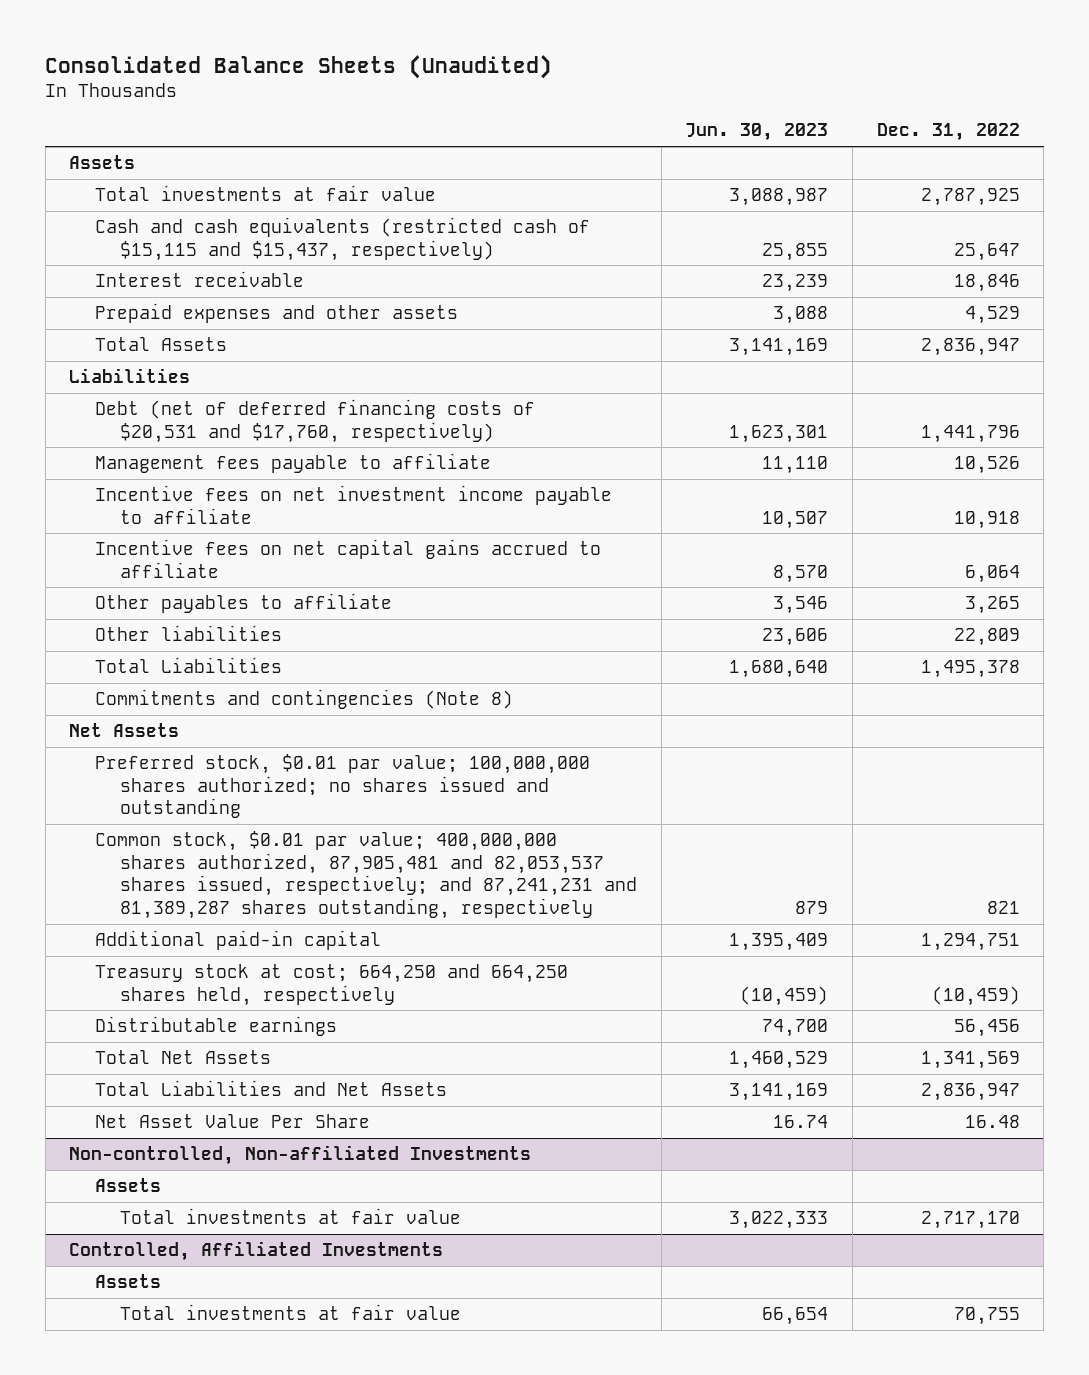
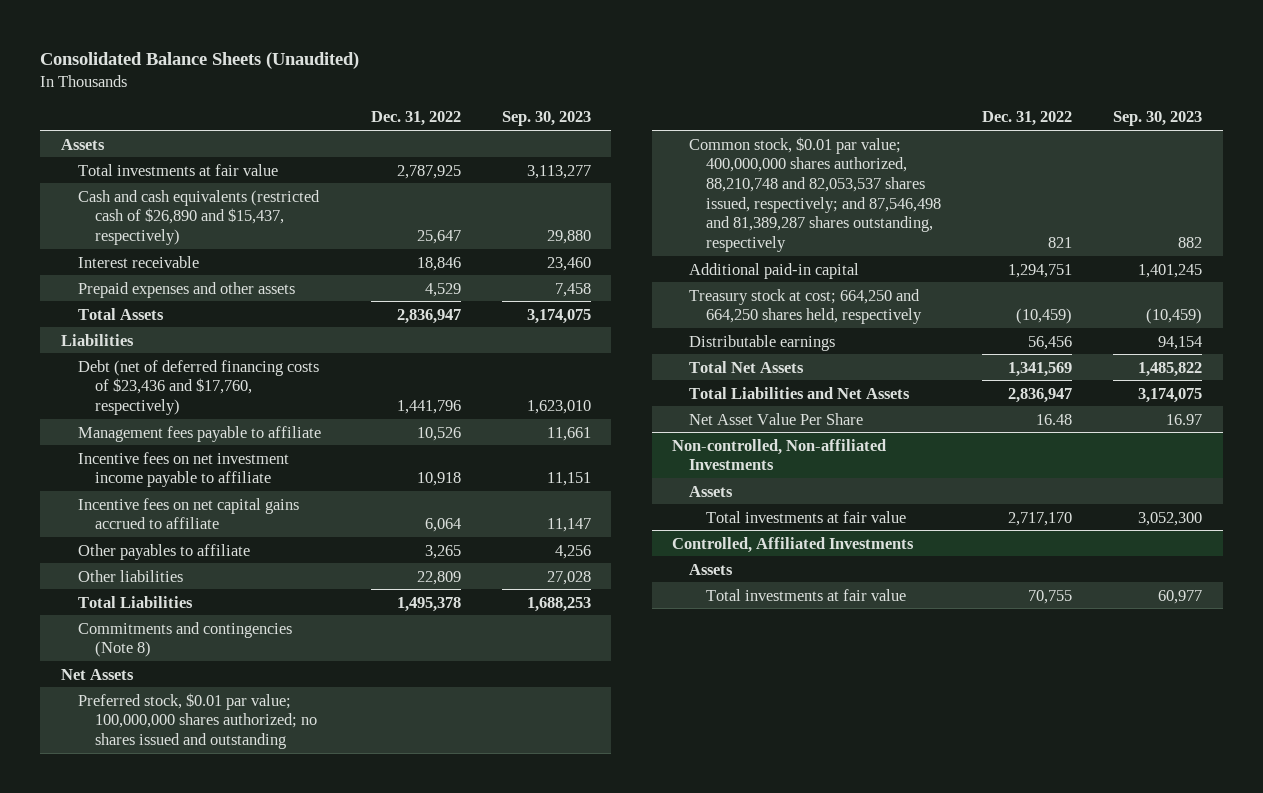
[685,123,829,142] Jun. 30, 2023 -> none
none -> [501,111,591,127] Sep. 30, 2023
[94,217,590,261] Cash and cash equivalents (restricted cash of $15,115 and $15,437, respectively) -> [77,189,320,245] Cash and cash equivalents (restricted cash of $26,890 and $15,437, respectively)
[94,399,535,443] Debt (net of deferred financing costs of $20,531 and $17,760, respectively) -> [77,359,319,415] Debt (net of deferred financing costs of $23,436 and $17,760, respectively)
[94,831,638,919] Common stock, $0.01 par value; 400,000,000 shares authorized, 87,905,481 and 82,053,537 shares issued, respectively; and 87,241,231 and 81,389,287 shares outstanding, respectively -> [689,136,942,253] Common stock, $0.01 par value; 400,000,000 shares authorized, 88,210,748 and 82,053,537 shares issued, respectively; and 87,546,498 and 81,389,287 shares outstanding, respectively

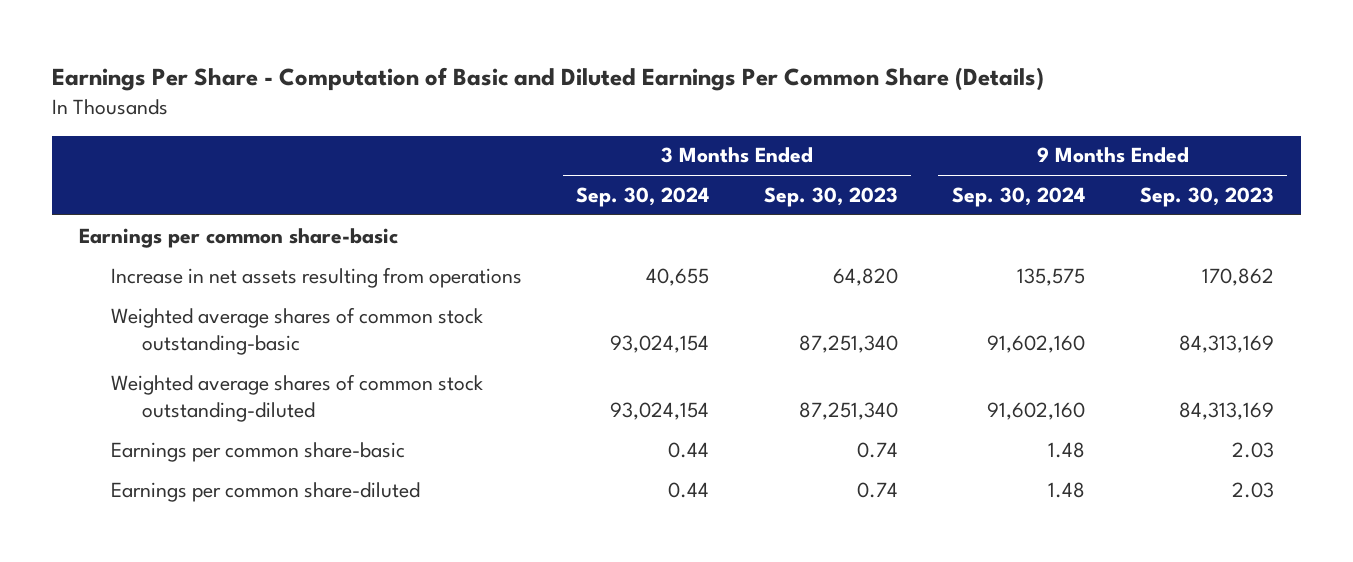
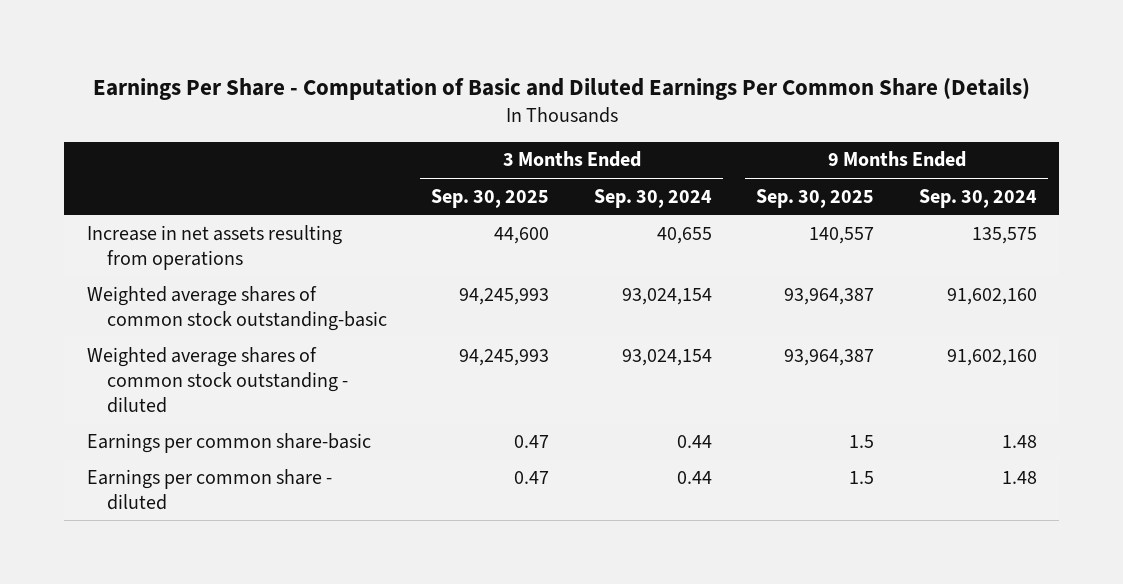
[763,187,898,208] Sep. 30, 2023 -> none
[1139,187,1274,208] Sep. 30, 2023 -> none
none -> [431,188,550,208] Sep. 30, 2025
none -> [756,188,875,208] Sep. 30, 2025
[79,227,399,248] Earnings per common share-basic -> none
[110,373,483,423] Weighted average shares of common stock outstanding-diluted -> [86,346,348,413] Weighted average shares of common stock outstanding - diluted
[110,481,420,502] Earnings per common share-diluted -> [86,468,332,510] Earnings per common share - diluted

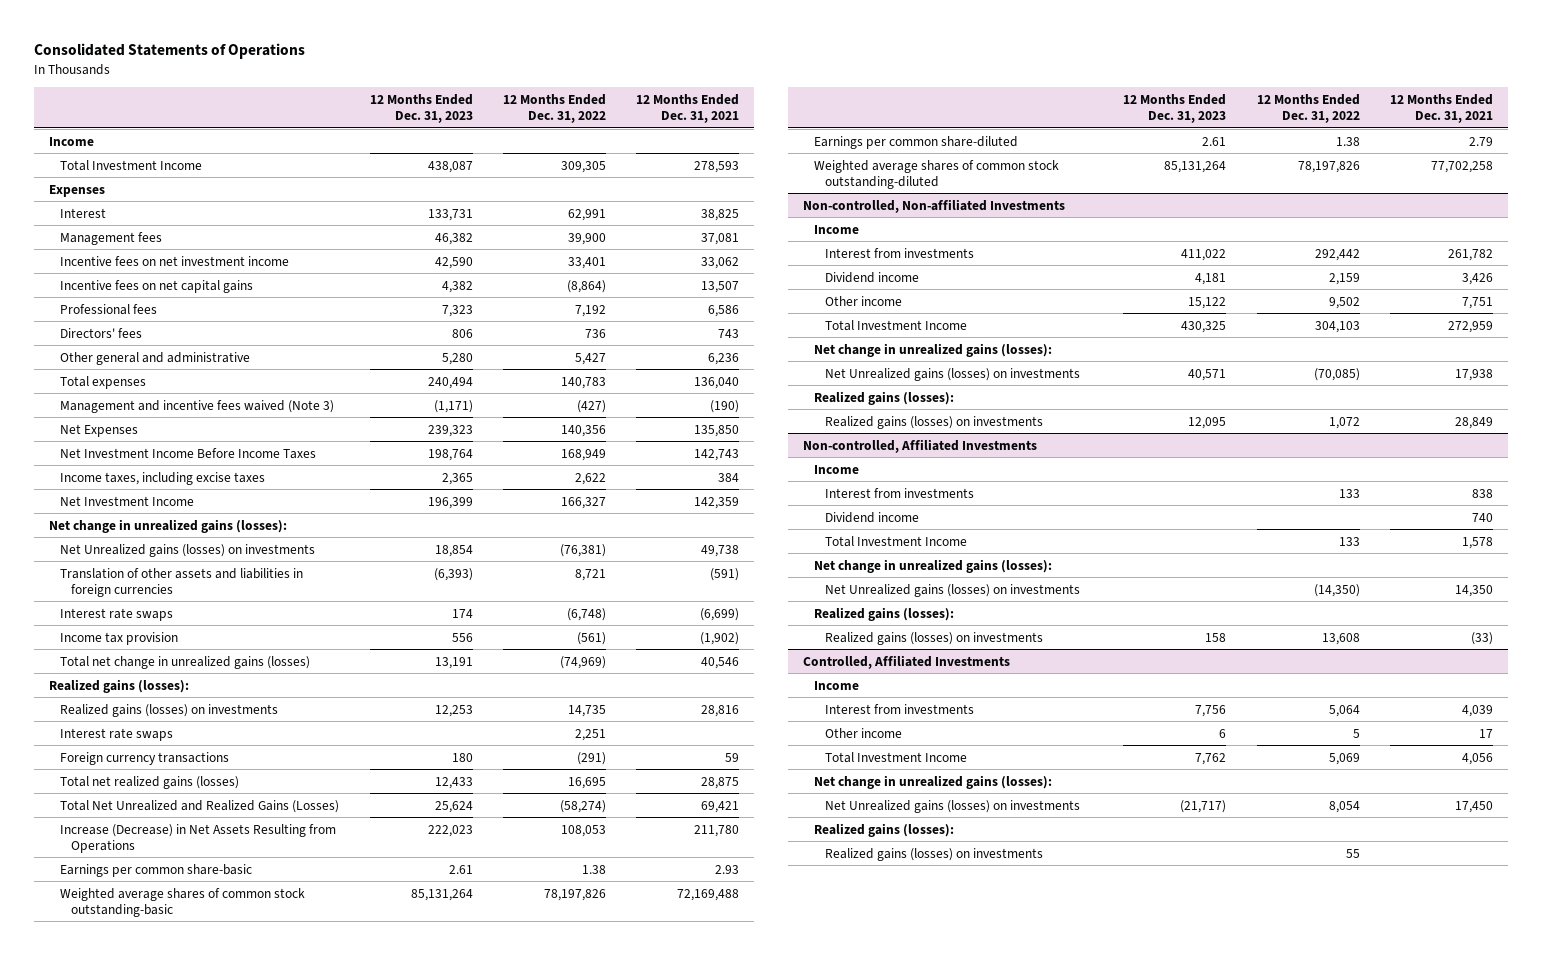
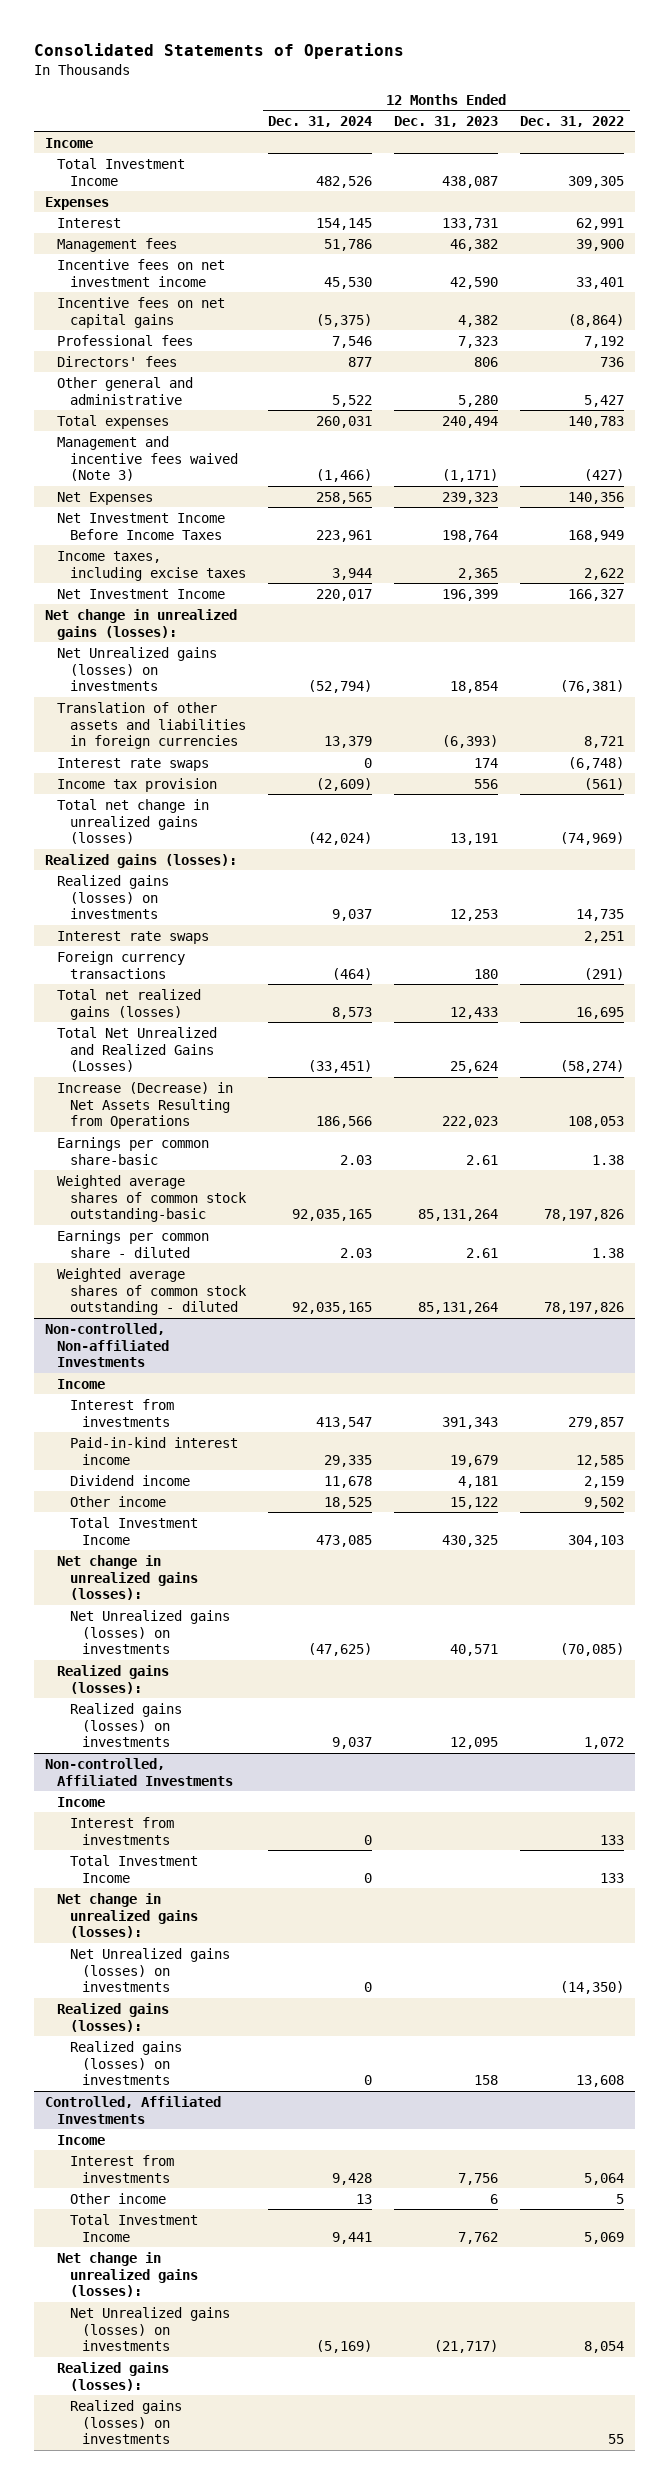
[636,93,740,123] 12 Months Ended Dec. 31, 2021 -> none
none -> [268,115,373,127] Dec. 31, 2024
[814,135,1019,149] Earnings per common share-diluted -> [57,1229,210,1258] Earnings per common share - diluted
[814,159,1060,189] Weighted average shares of common stock outstanding-diluted -> [57,1267,247,1316] Weighted average shares of common stock outstanding - diluted
[1181,248,1227,261] 411,022 -> [442,1416,499,1429] 391,343
[1314,248,1360,261] 292,442 -> [568,1416,625,1429] 279,857
none -> [69,1436,238,1465] Paid-in-kind interest income
[824,511,919,523] Dividend income -> none

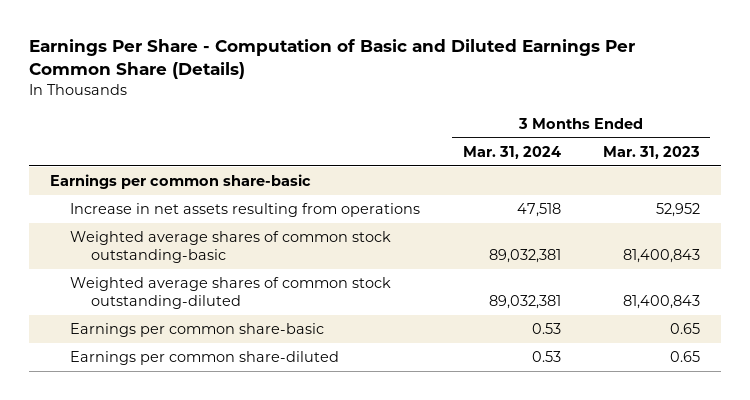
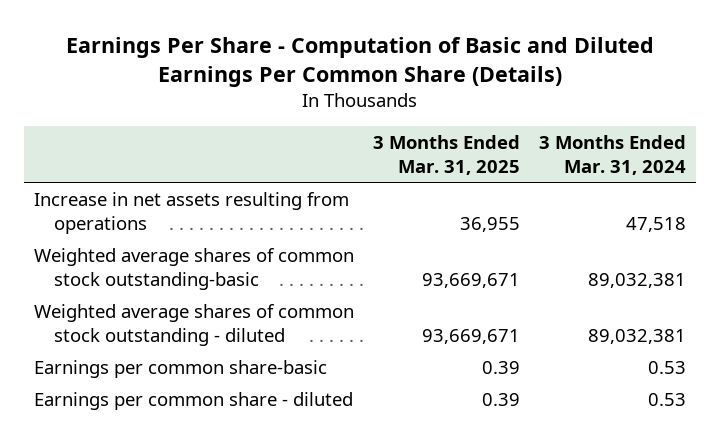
[602,145,700,159] Mar. 31, 2023 -> none
none -> [373,134,521,176] 3 Months Ended Mar. 31, 2025
[50,174,312,190] Earnings per common share-basic -> none
[70,277,392,309] Weighted average shares of common stock outstanding-diluted -> [33,303,354,346] Weighted average shares of common stock outstanding - diluted
[70,351,340,366] Earnings per common share-diluted -> [33,391,353,410] Earnings per common share - diluted

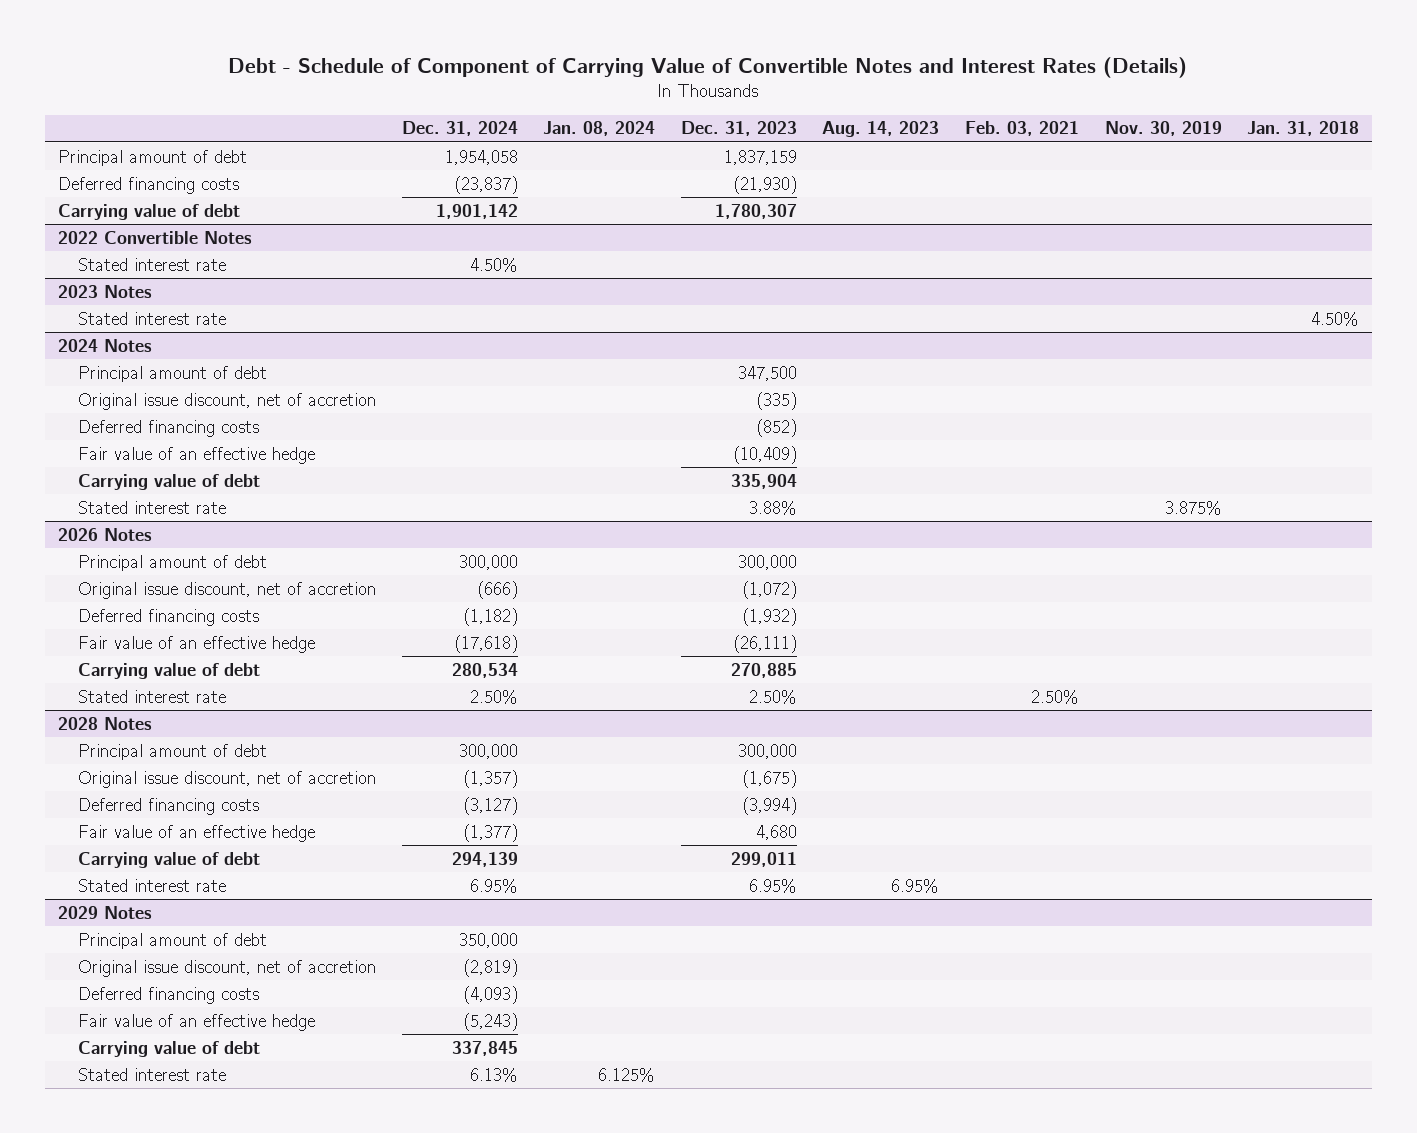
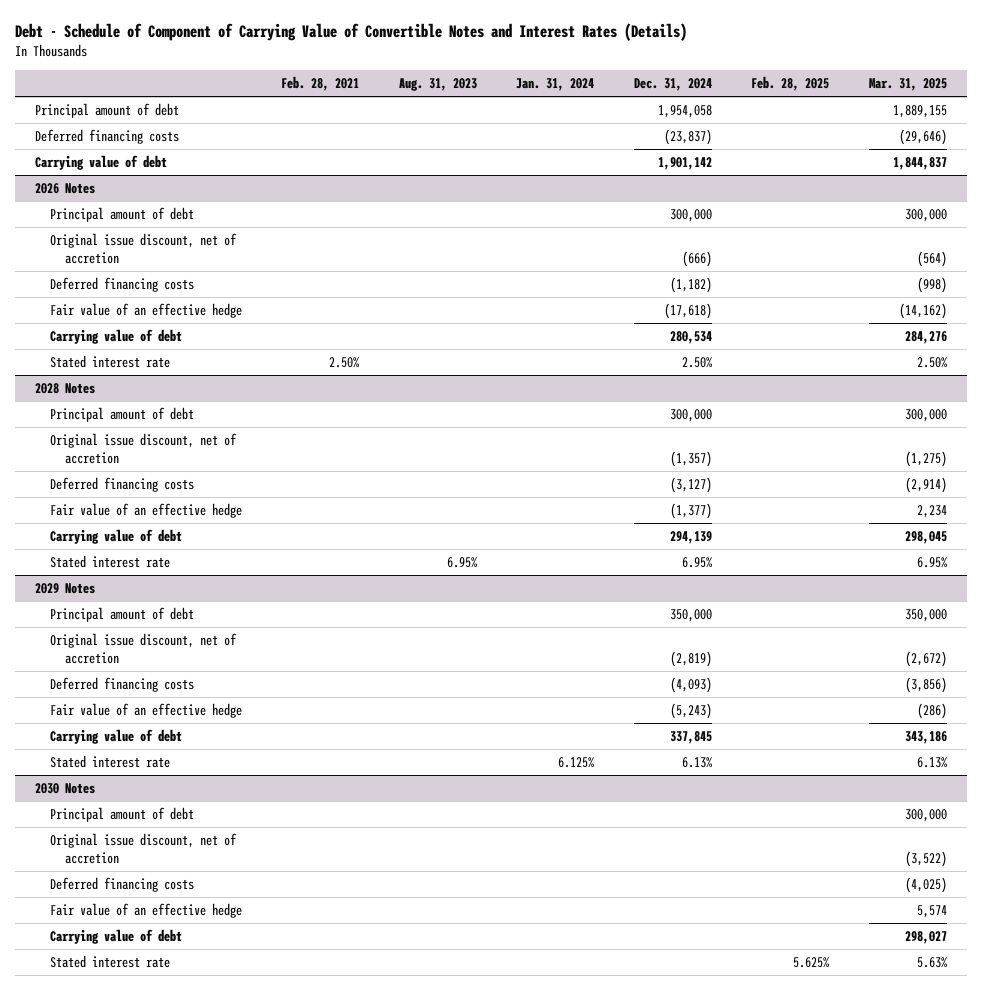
[543,121,656,137] Jan. 08, 2024 -> none
[680,121,797,137] Dec. 31, 2023 -> none
[822,121,940,138] Aug. 14, 2023 -> none
[964,121,1079,137] Feb. 03, 2021 -> none
[1104,121,1222,137] Nov. 30, 2019 -> none
[1247,121,1360,137] Jan. 31, 2018 -> none
none -> [281,76,360,92] Feb. 28, 2021
none -> [398,78,477,92] Aug. 31, 2023
none -> [516,78,595,92] Jan. 31, 2024
none -> [751,76,830,92] Feb. 28, 2025
none -> [868,78,947,92] Mar. 31, 2025
[57,230,252,244] 2022 Convertible Notes -> none
[77,257,226,271] Stated interest rate -> none
[57,284,152,298] 2023 Notes -> none
[77,311,226,325] Stated interest rate -> none
[57,338,152,352] 2024 Notes -> none
[77,365,267,382] Principal amount of debt -> none
[77,392,376,410] Original issue discount, net of accretion -> none
[77,419,259,437] Deferred financing costs -> none
[77,446,315,464] Fair value of an effective hedge -> none
[77,473,260,490] Carrying value of debt -> none
[77,500,226,514] Stated interest rate -> none
none -> [34,782,95,794] 2030 Notes
none -> [49,806,194,822] Principal amount of debt
none -> [49,832,237,864] Original issue discount, net of accretion
none -> [49,876,194,892] Deferred financing costs
none -> [49,902,242,918] Fair value of an effective hedge
none -> [49,928,182,944] Carrying value of debt
none -> [49,954,170,968] Stated interest rate

